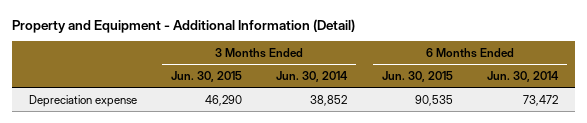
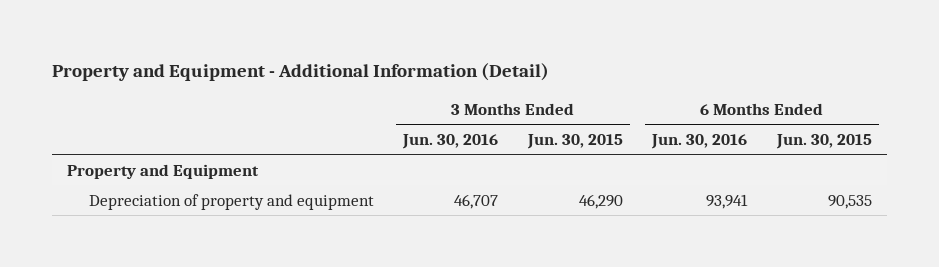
[276,70,349,82] Jun. 30, 2014 -> none
[487,70,560,82] Jun. 30, 2014 -> none
none -> [402,133,499,149] Jun. 30, 2016
none -> [651,133,748,149] Jun. 30, 2016
none -> [66,163,259,179] Property and Equipment
[28,94,137,107] Depreciation expense -> [88,193,374,210] Depreciation of property and equipment

